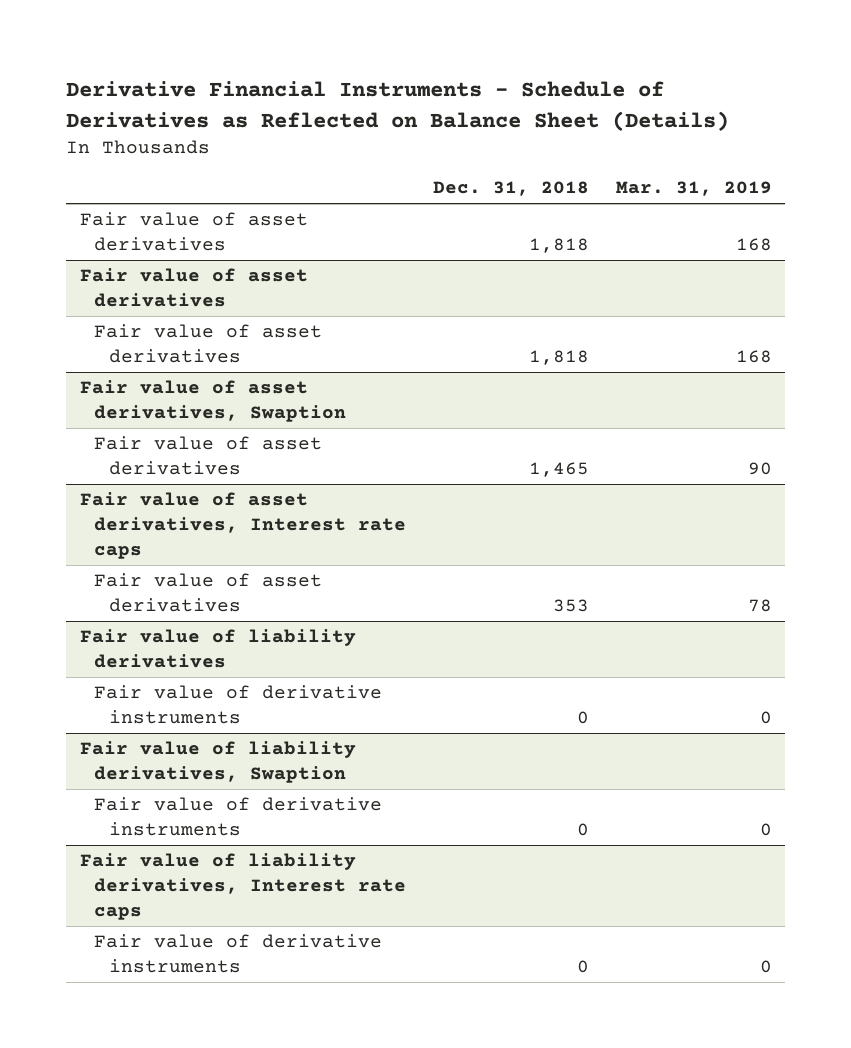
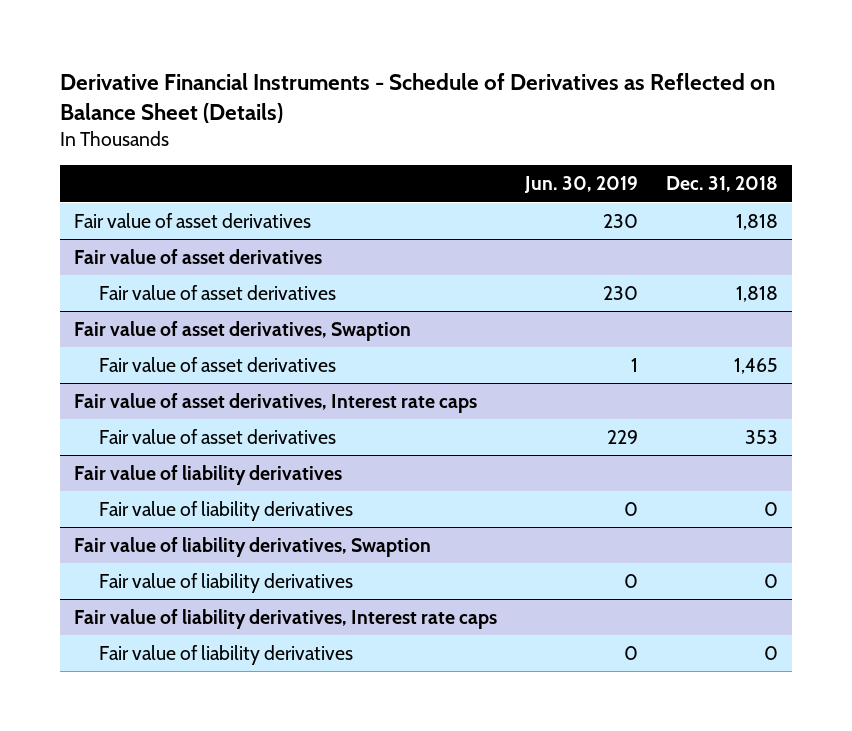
[615,181,772,197] Mar. 31, 2019 -> none
none -> [523,176,638,194] Jun. 30, 2019
[94,685,383,725] Fair value of derivative instruments -> [99,500,354,521] Fair value of liability derivatives
[94,797,383,837] Fair value of derivative instruments -> [99,572,354,593] Fair value of liability derivatives
[94,934,383,974] Fair value of derivative instruments -> [99,644,354,665] Fair value of liability derivatives

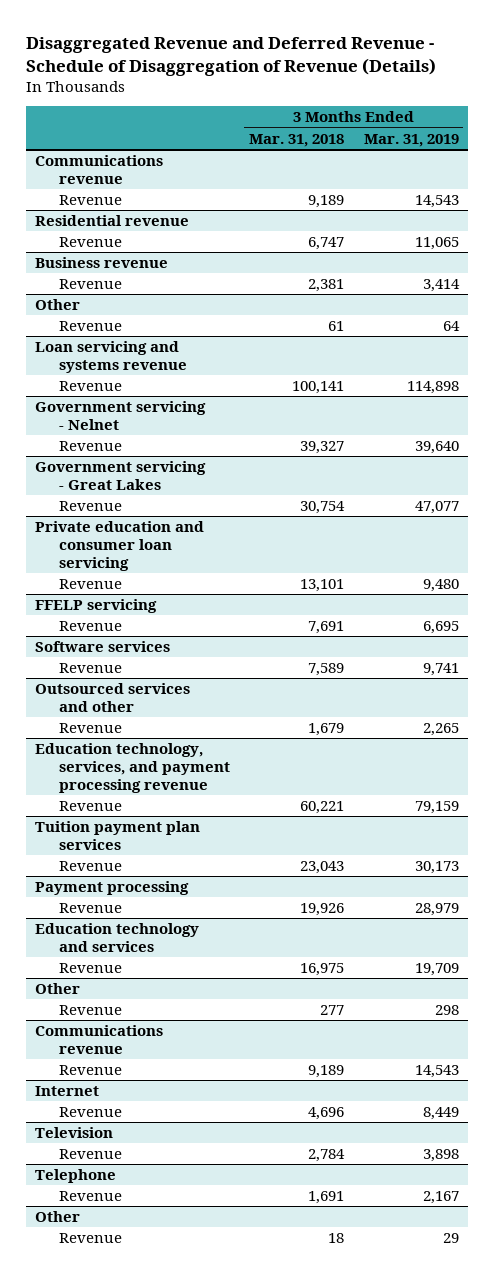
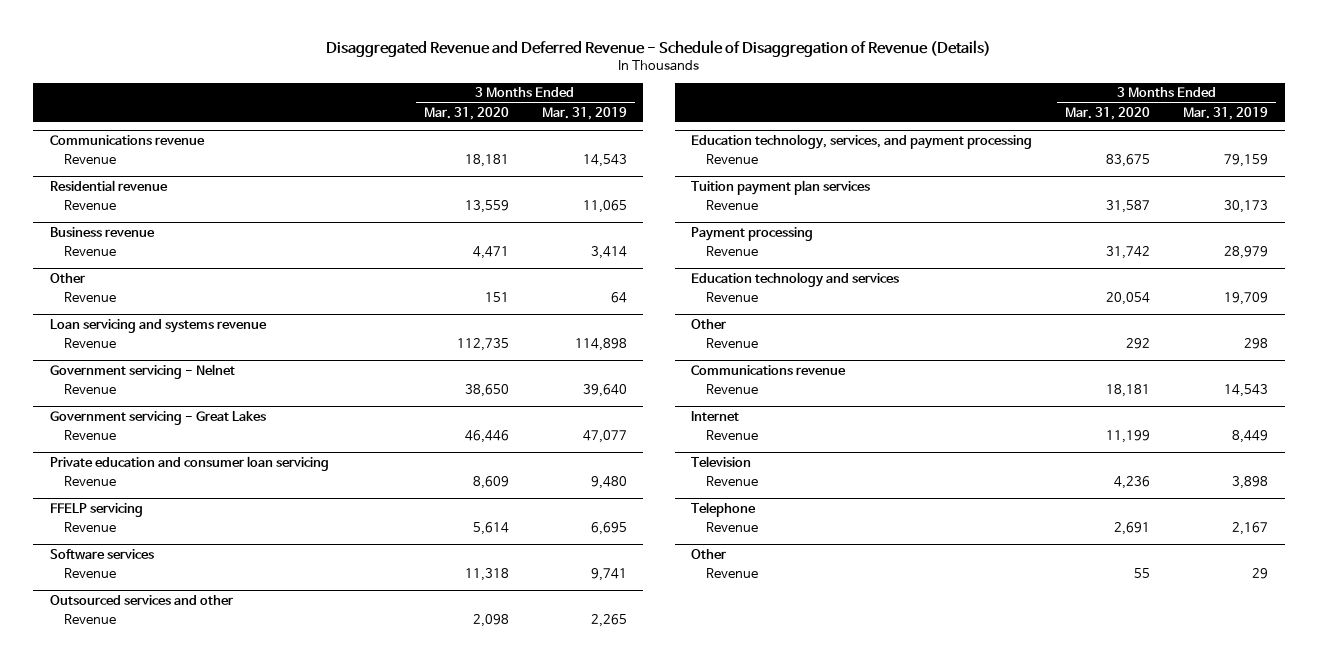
[249,133,345,147] Mar. 31, 2018 -> none
none -> [423,106,509,120] Mar. 31, 2020
[35,743,230,793] Education technology, services, and payment processing revenue -> [691,133,1033,149] Education technology, services, and payment processing

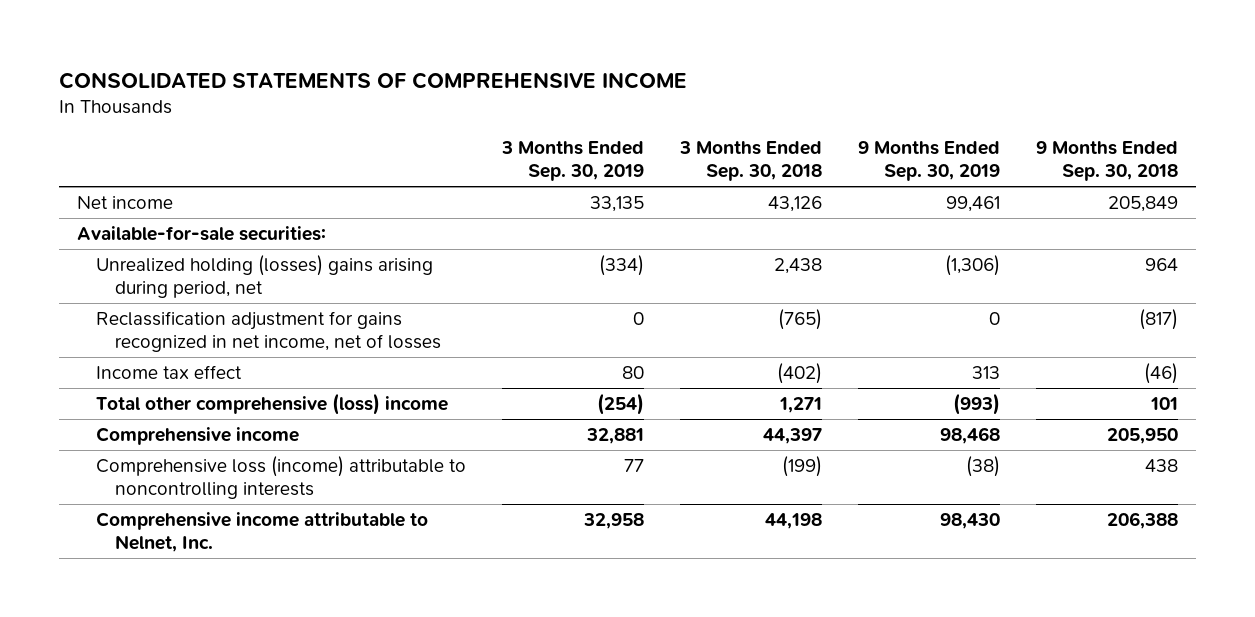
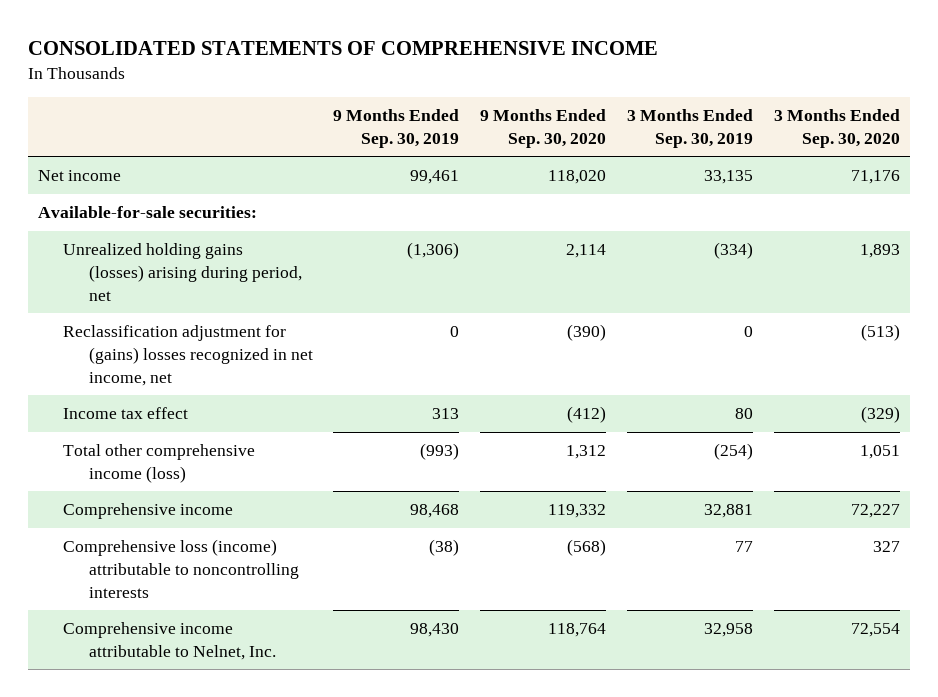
[679,140,823,182] 3 Months Ended Sep. 30, 2018 -> none
[1036,140,1179,182] 9 Months Ended Sep. 30, 2018 -> none
none -> [480,108,607,148] 9 Months Ended Sep. 30, 2020
none -> [773,108,900,148] 3 Months Ended Sep. 30, 2020
[95,254,433,299] Unrealized holding (losses) gains arising during period, net -> [63,243,302,301] Unrealized holding gains (losses) arising during period, net
[95,310,442,353] Reclassification adjustment for gains recognized in net income, net of losses -> [63,325,313,386] Reclassification adjustment for (gains) losses recognized in net income, net
[95,392,448,415] Total other comprehensive (loss) income -> [63,444,256,483] Total other comprehensive income (loss)

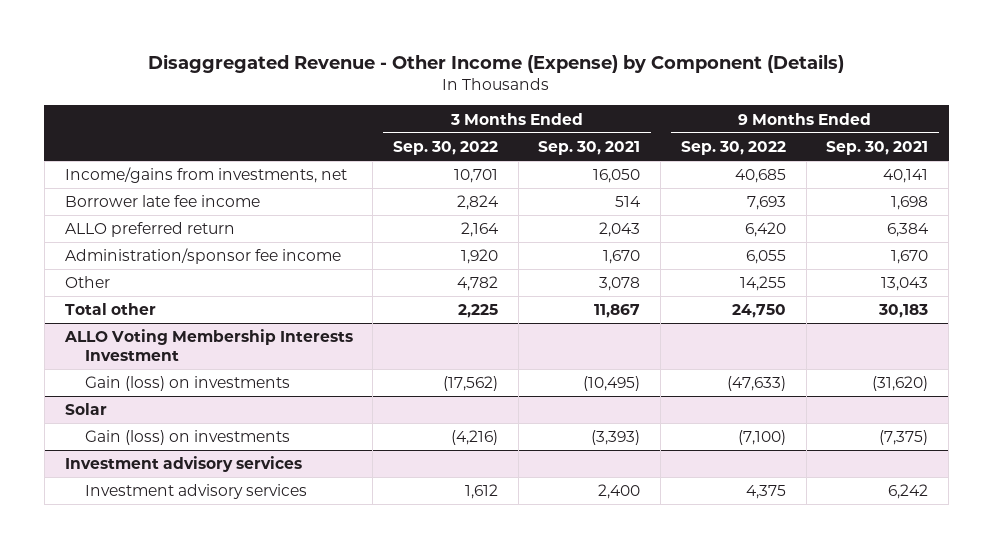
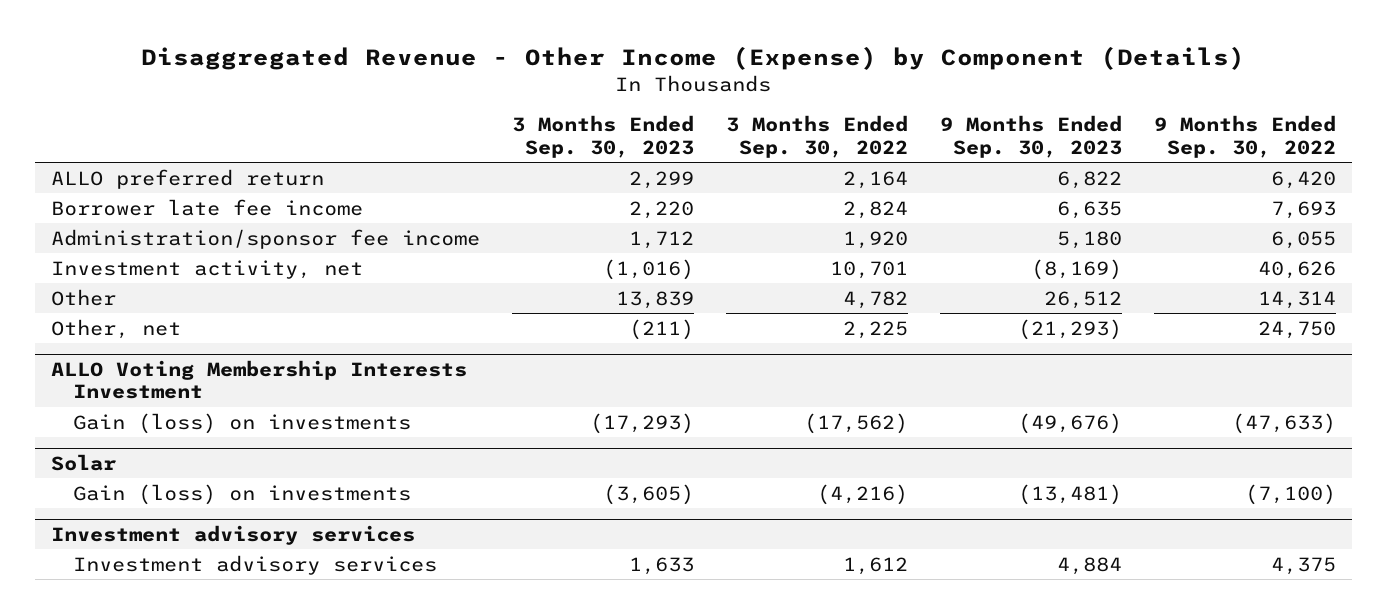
[538,141,641,156] Sep. 30, 2021 -> none
[826,141,929,156] Sep. 30, 2021 -> none
none -> [512,115,695,158] 3 Months Ended Sep. 30, 2023
none -> [939,115,1122,158] 9 Months Ended Sep. 30, 2023
[64,167,347,184] Income/gains from investments, net -> none
[64,195,260,208] Borrower late fee income -> [51,198,364,216] Borrower late fee income
none -> [51,259,364,279] Investment activity, net
[739,276,786,292] 14,255 -> [1257,290,1336,309] 14,314
[64,303,156,316] Total other -> [51,318,182,339] Other, net

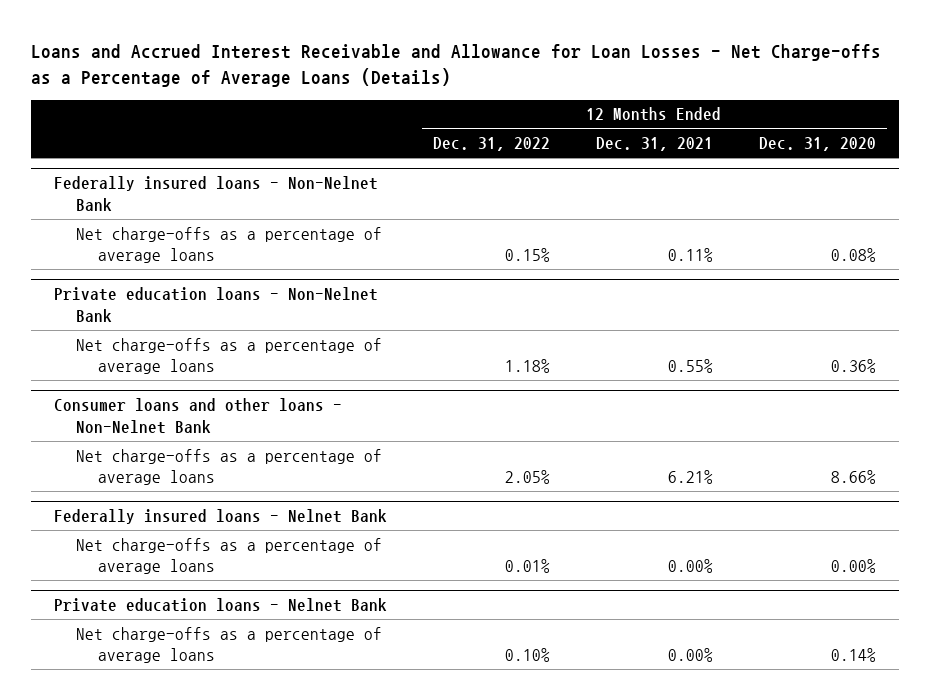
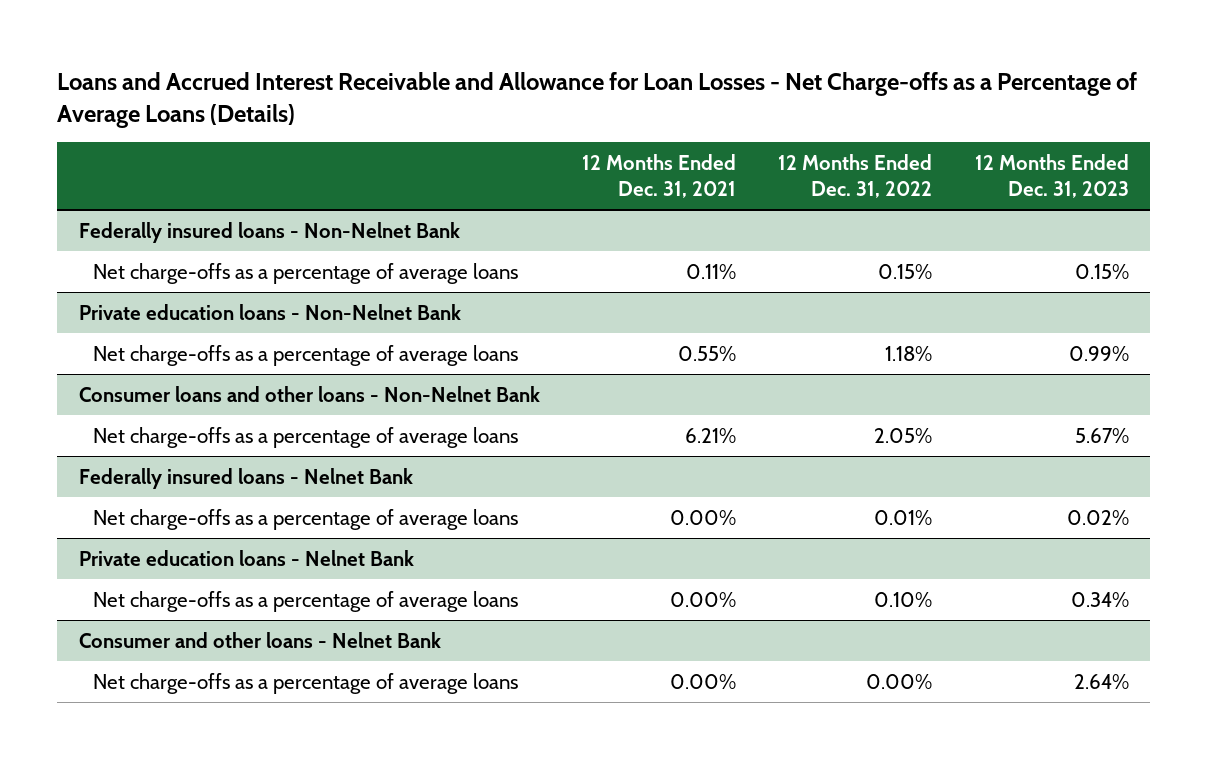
[758,137,876,152] Dec. 31, 2020 -> none
none -> [974,154,1129,199] 12 Months Ended Dec. 31, 2023
none -> [78,631,441,648] Consumer and other loans - Nelnet Bank
none -> [93,672,519,694] Net charge-offs as a percentage of average loans

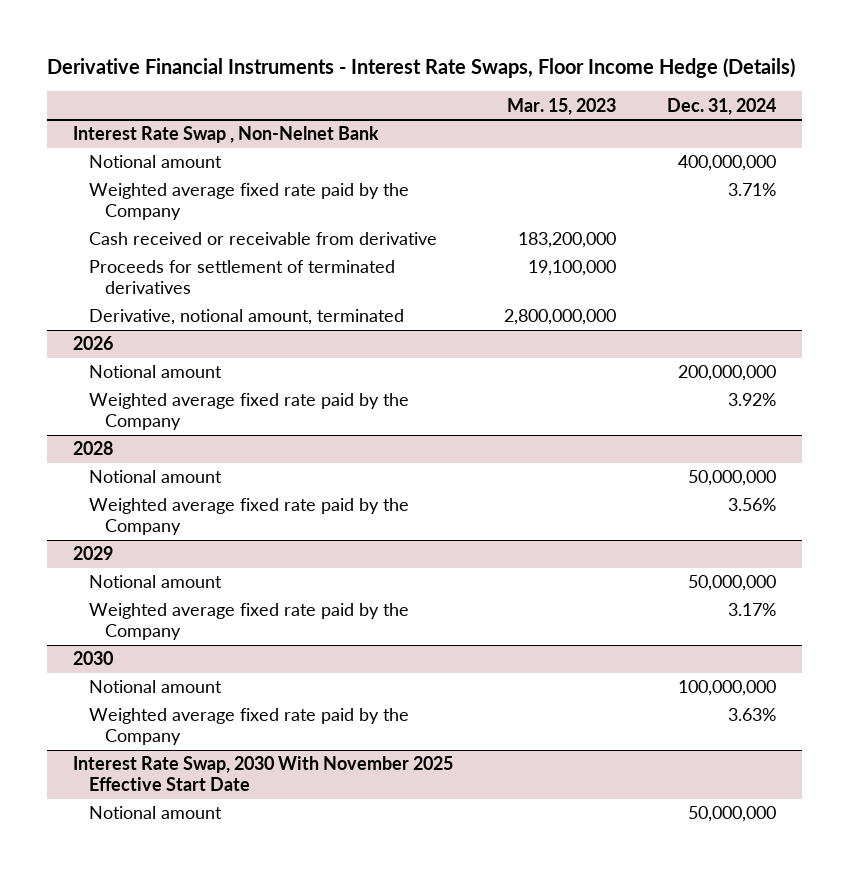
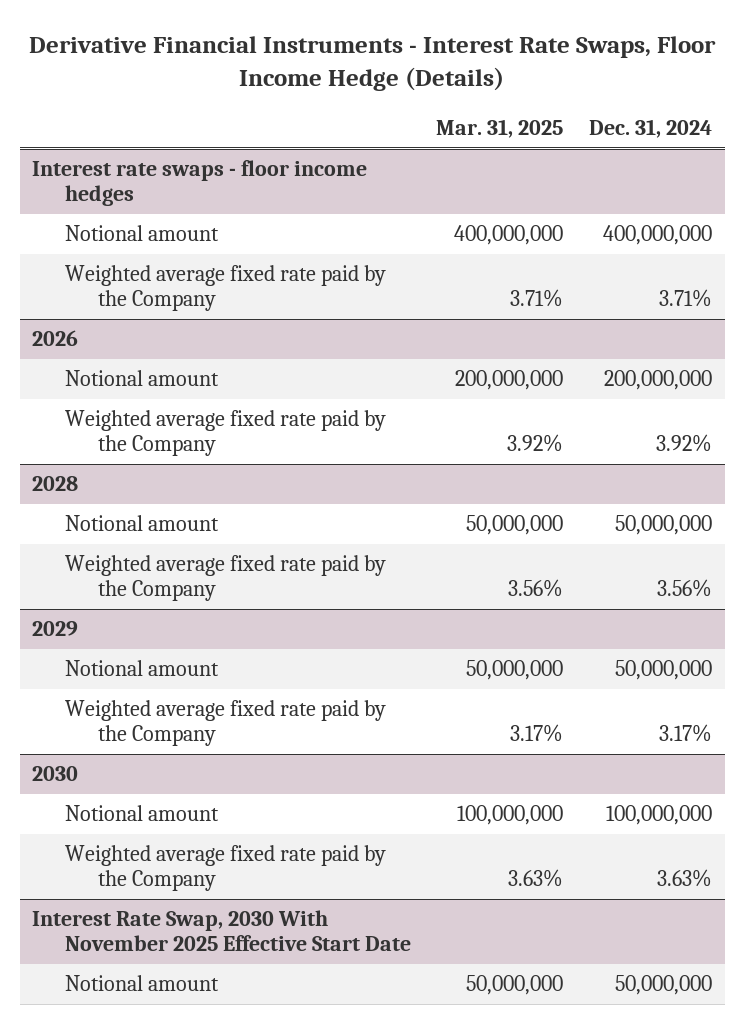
[506,97,616,115] Mar. 15, 2023 -> none
none -> [436,118,564,138] Mar. 31, 2025
[72,126,379,144] Interest Rate Swap , Non-Nelnet Bank -> [32,160,368,207] Interest rate swaps - floor income hedges
[88,232,437,246] Cash received or receivable from derivative -> none
[88,260,395,295] Proceeds for settlement of terminated derivatives -> none
[88,309,404,326] Derivative, notional amount, terminated -> none

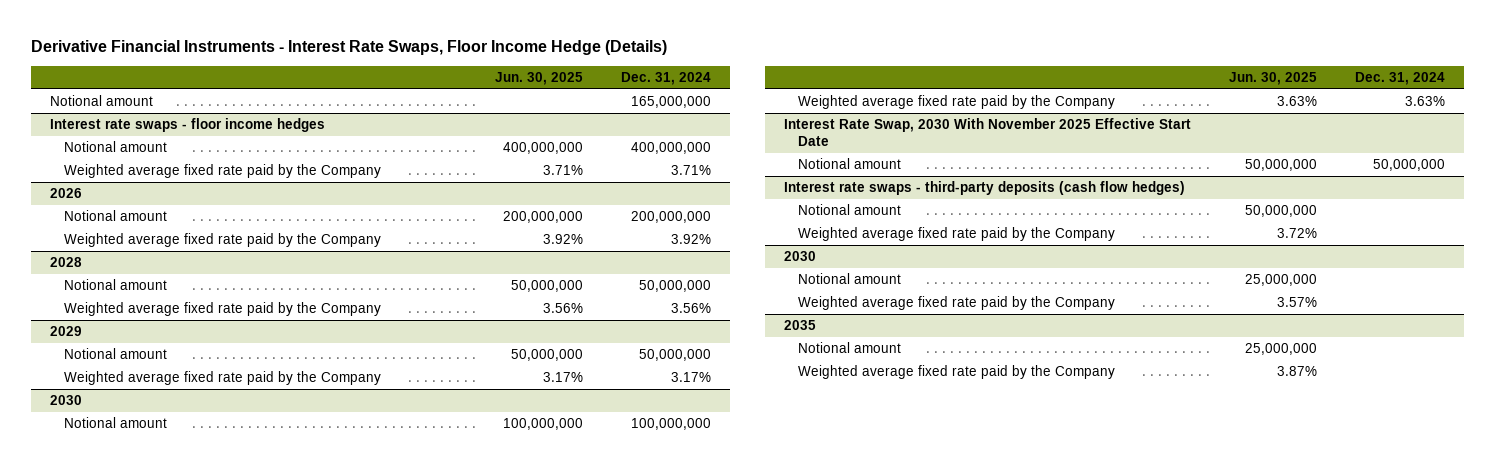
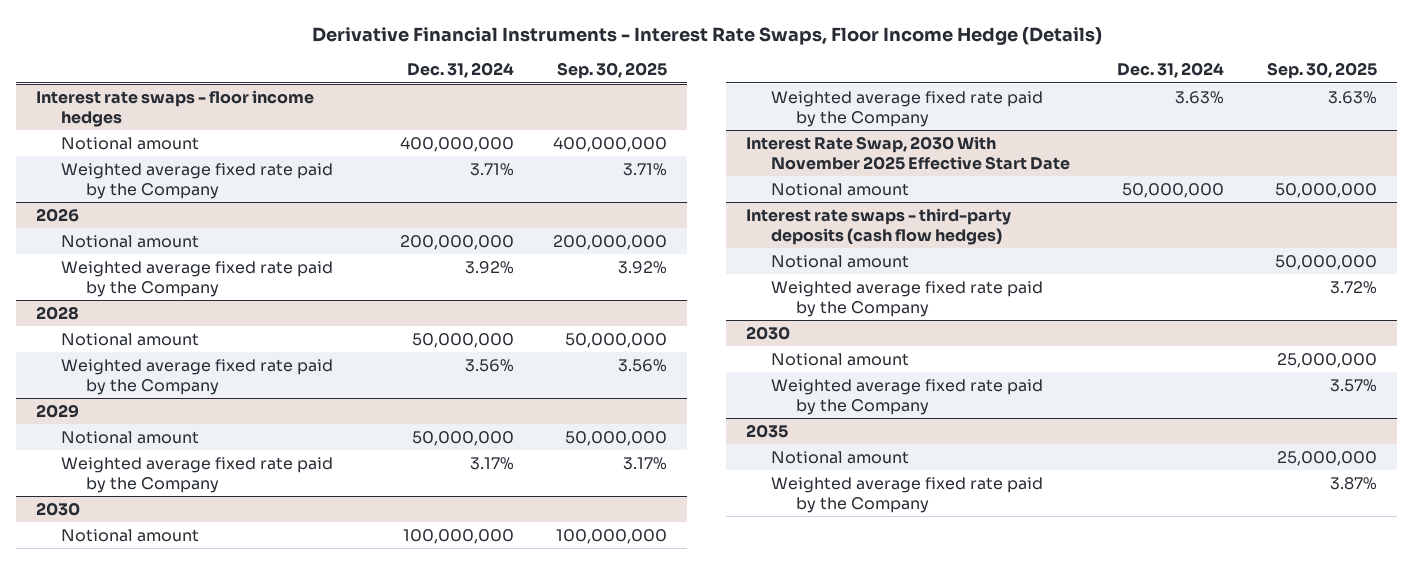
[494,72,583,86] Jun. 30, 2025 -> none
none -> [557,62,668,80] Sep. 30, 2025
[49,95,153,107] Notional amount -> none

